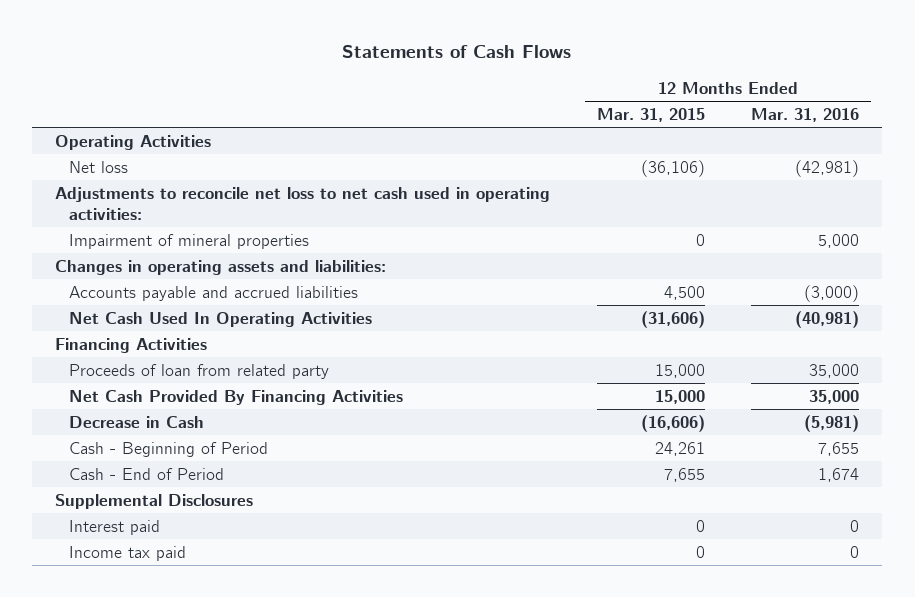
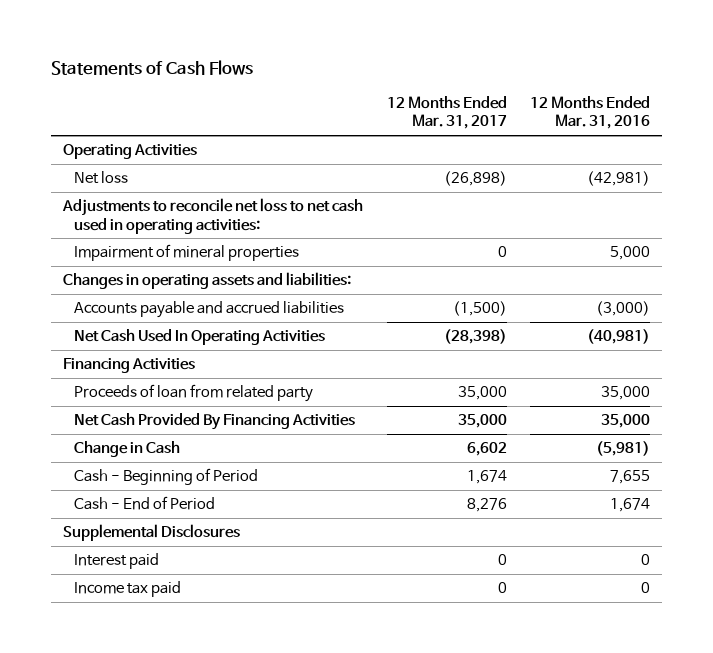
[596,107,705,122] Mar. 31, 2015 -> none
none -> [386,96,507,130] 12 Months Ended Mar. 31, 2017
[69,415,205,428] Decrease in Cash -> [73,441,180,458] Change in Cash

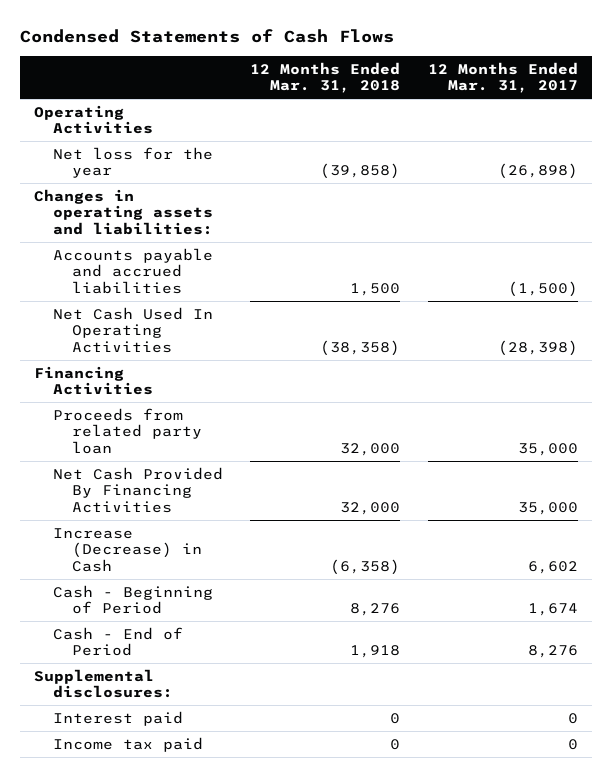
[51,60,254,76] Statements of Cash Flows -> [20,29,395,44] Condensed Statements of Cash Flows
[530,96,651,130] 12 Months Ended Mar. 31, 2016 -> none
none -> [250,61,401,94] 12 Months Ended Mar. 31, 2018
[61,198,363,234] Adjustments to reconcile net loss to net cash used in operating activities: -> none
[73,244,299,262] Impairment of mineral properties -> none
[73,171,128,185] Net loss -> [53,146,214,179] Net loss for the year
[73,384,313,403] Proceeds of loan from related party -> [53,407,203,454] Proceeds from related party loan
[73,441,180,458] Change in Cash -> [53,527,203,572] Increase (Decrease) in Cash
[62,524,240,542] Supplemental Disclosures -> [33,668,174,699] Supplemental disclosures:

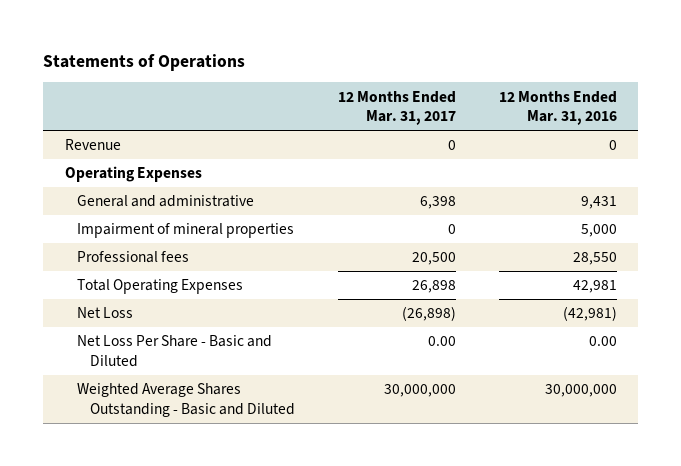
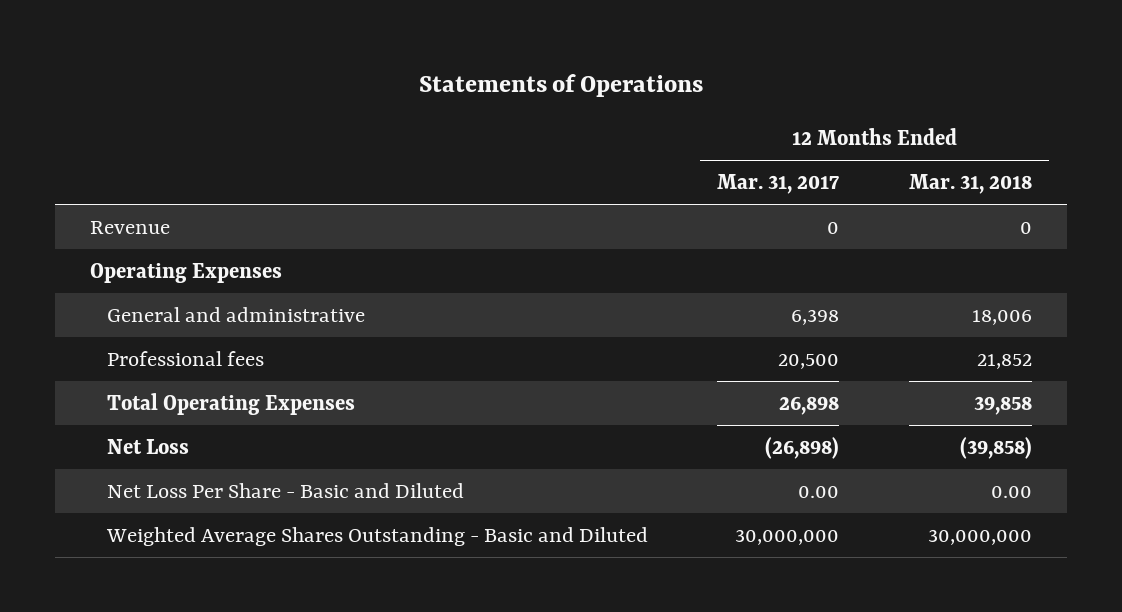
[498,90,617,126] 12 Months Ended Mar. 31, 2016 -> none
none -> [908,174,1032,195] Mar. 31, 2018
[77,223,295,239] Impairment of mineral properties -> none

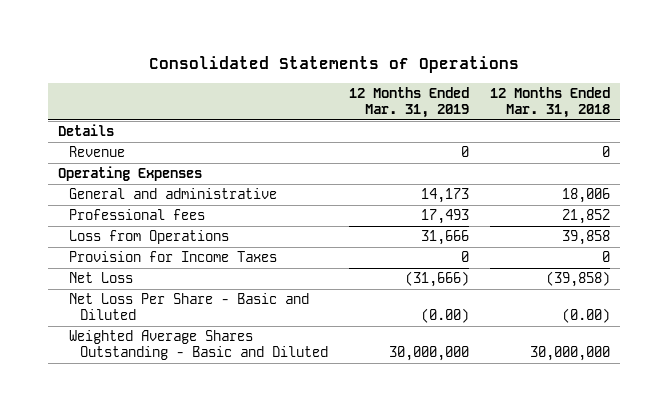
[418,73,703,97] Statements of Operations -> [149,56,520,74] Consolidated Statements of Operations
[717,174,840,195] Mar. 31, 2017 -> none
none -> [349,87,470,119] 12 Months Ended Mar. 31, 2019
none -> [58,124,115,137] Details
[106,392,355,415] Total Operating Expenses -> [69,230,230,245] Loss from Operations
none -> [69,251,278,263] Provision for Income Taxes
[990,485,1032,498] 0.00 -> [561,308,610,324] (0.00)

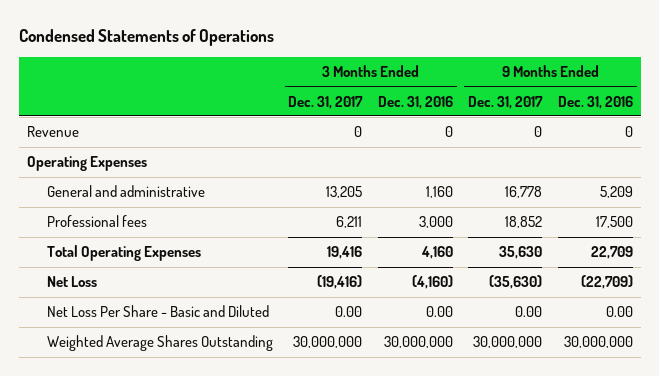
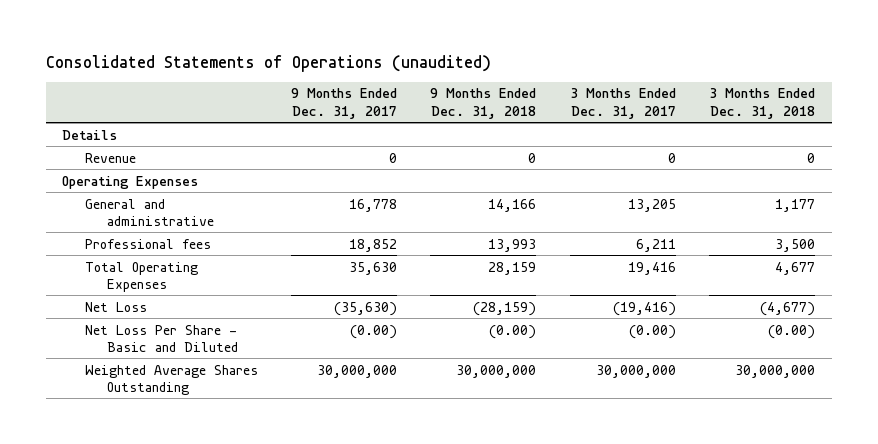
[18,28,274,46] Condensed Statements of Operations -> [45,54,491,72] Consolidated Statements of Operations (unaudited)
[377,95,453,109] Dec. 31, 2016 -> none
[557,95,633,109] Dec. 31, 2016 -> none
none -> [430,88,537,119] 9 Months Ended Dec. 31, 2018
none -> [709,88,816,119] 3 Months Ended Dec. 31, 2018
none -> [62,129,118,140] Details
[335,306,363,318] 0.00 -> [628,324,676,339] (0.00)
[515,306,543,318] 0.00 -> [349,324,397,339] (0.00)

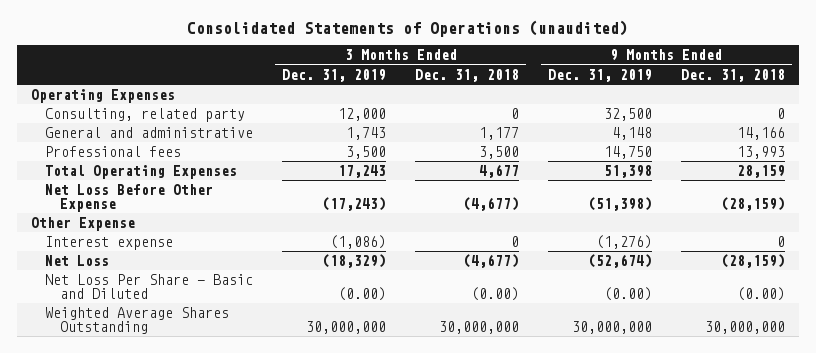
[290,88,397,119] 9 Months Ended Dec. 31, 2017 -> none
[569,88,676,119] 3 Months Ended Dec. 31, 2017 -> none
none -> [282,68,387,82] Dec. 31, 2019
none -> [547,68,652,82] Dec. 31, 2019
[62,129,118,140] Details -> none
[84,152,136,163] Revenue -> none
none -> [45,107,246,122] Consulting, related party
none -> [45,183,214,212] Net Loss Before Other Expense
none -> [30,216,135,231] Other Expense
none -> [45,235,174,250] Interest expense

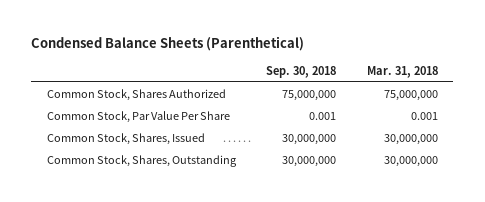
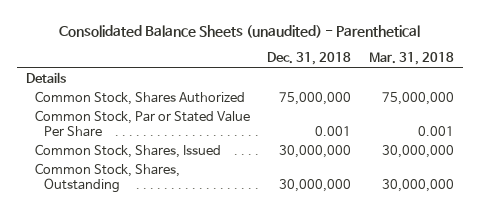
[31,36,305,52] Condensed Balance Sheets (Parenthetical) -> [58,24,420,38] Consolidated Balance Sheets (unaudited) - Parenthetical
[266,65,337,78] Sep. 30, 2018 -> none
none -> [267,52,352,66] Dec. 31, 2018
none -> [25,72,66,84] Details
[46,111,230,124] Common Stock, Par Value Per Share -> [34,110,250,138] Common Stock, Par or Stated Value Per Share

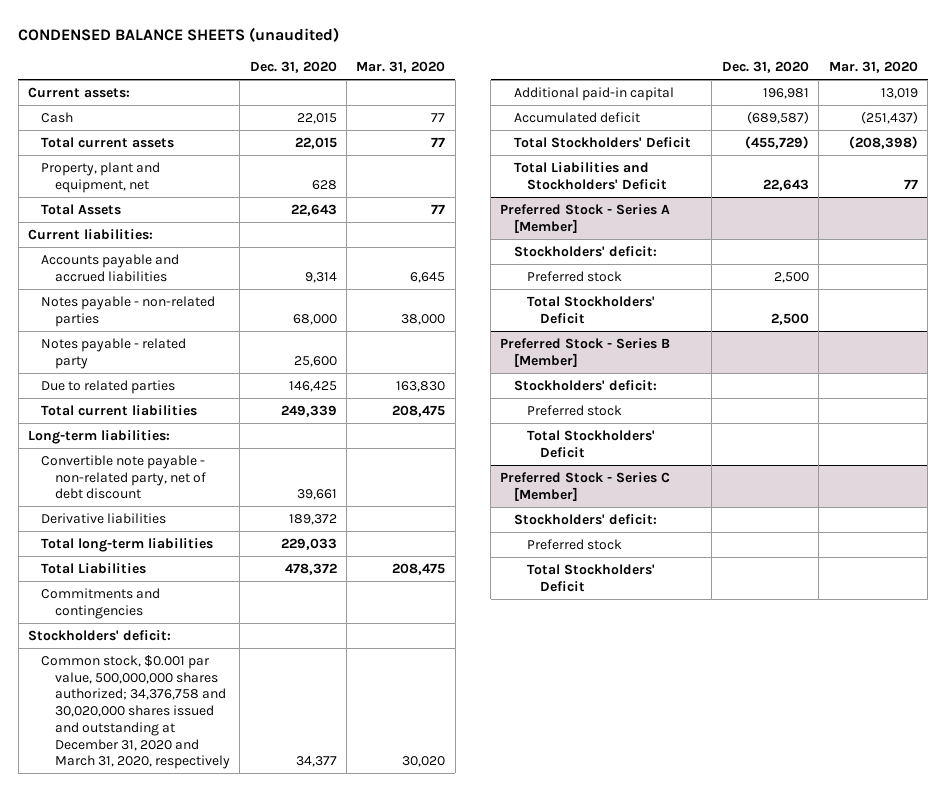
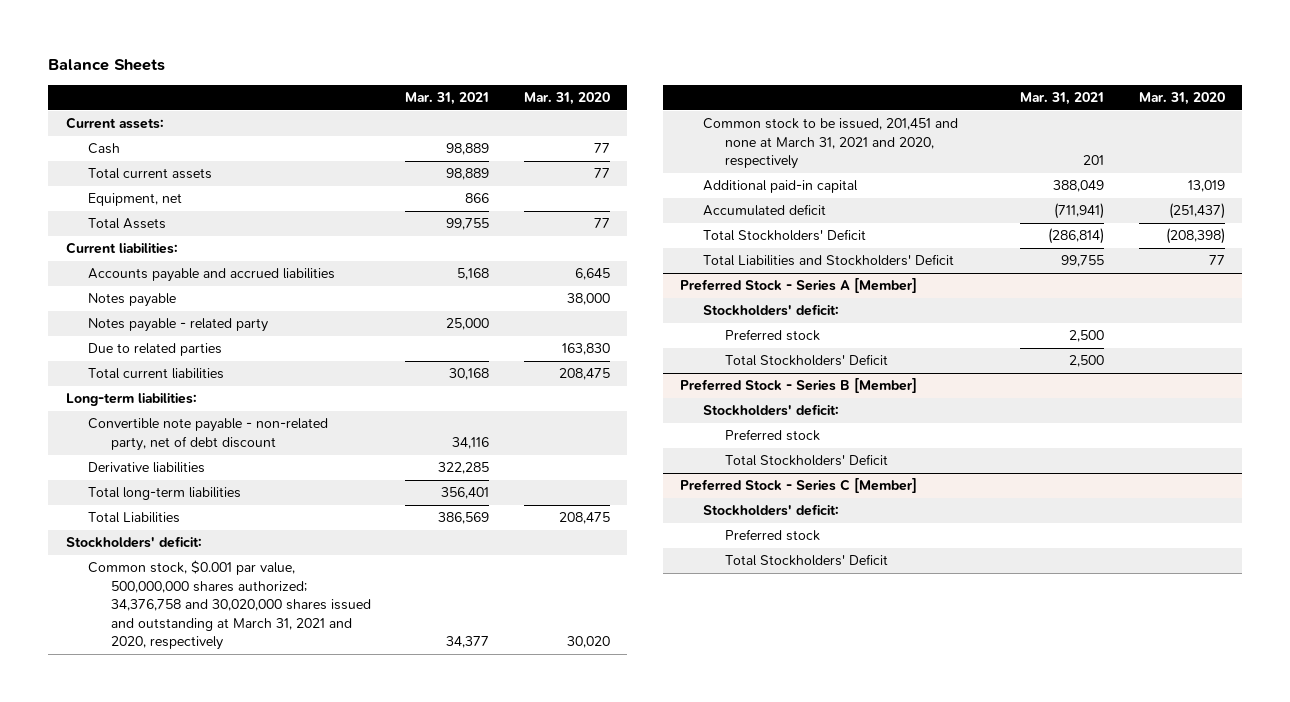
[18,27,340,43] CONDENSED BALANCE SHEETS (unaudited) -> [48,59,166,72] Balance Sheets
[249,61,337,74] Dec. 31, 2020 -> none
none -> [405,92,490,106] Mar. 31, 2021
[41,161,161,193] Property, plant and equipment, net -> [88,193,183,207] Equipment, net
[41,295,216,327] Notes payable - non-related parties -> [88,293,177,308] Notes payable
[41,587,161,619] Commitments and contingencies -> none
[41,654,230,770] Common stock, $0.001 par value, 500,000,000 shares authorized; 34,376,758 and 30,020,000 shares issued and outstanding at December 31, 2020 and March 31, 2020, respectively -> [88,560,371,650] Common stock, $0.001 par value, 500,000,000 shares authorized; 34,376,758 and 30,020,000 shares issued and outstanding at March 31, 2021 and 2020, respectively
none -> [702,118,958,170] Common stock to be issued, 201,451 and none at March 31, 2021 and 2020, respectively

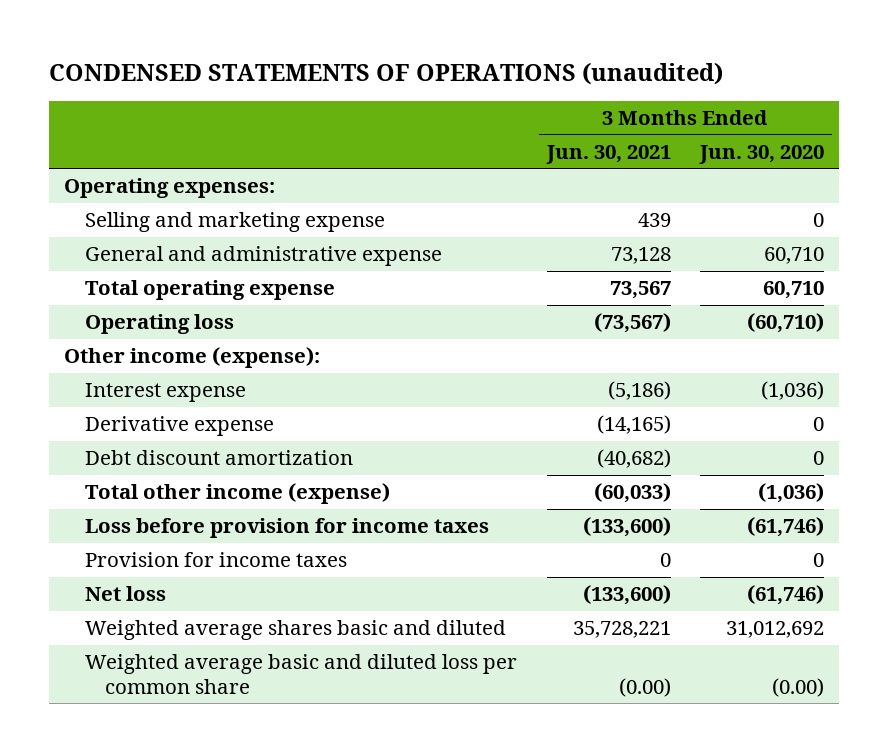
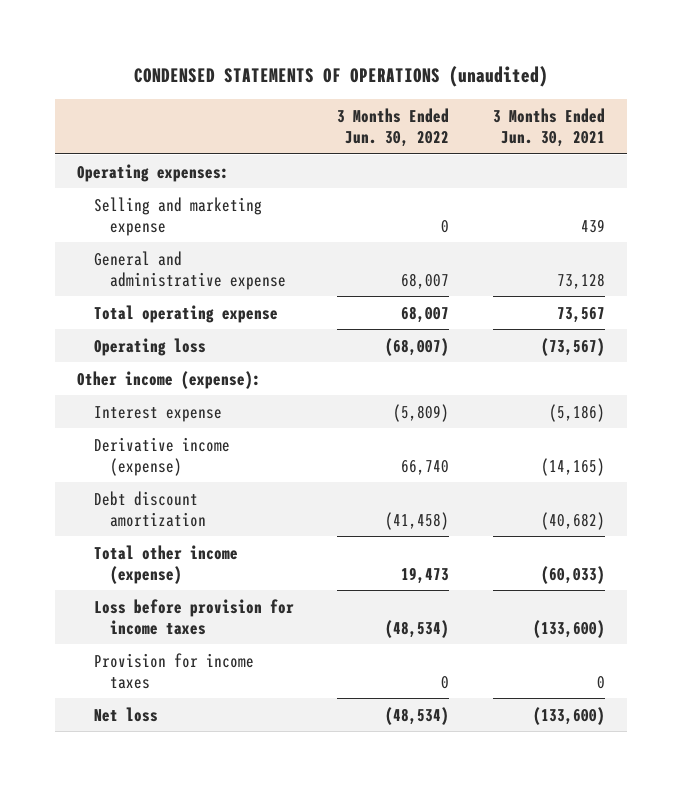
[699,144,825,164] Jun. 30, 2020 -> none
none -> [337,107,450,147] 3 Months Ended Jun. 30, 2022
[84,416,274,437] Derivative expense -> [93,436,230,476] Derivative income (expense)
[84,620,506,641] Weighted average shares basic and diluted -> none
[84,654,517,694] Weighted average basic and diluted loss per common share -> none

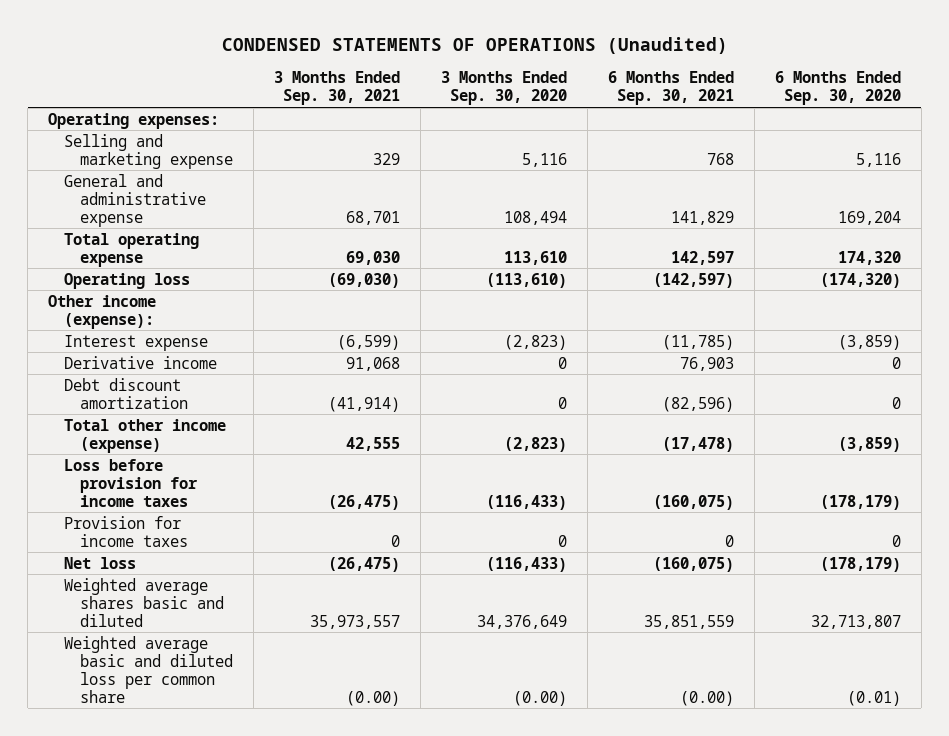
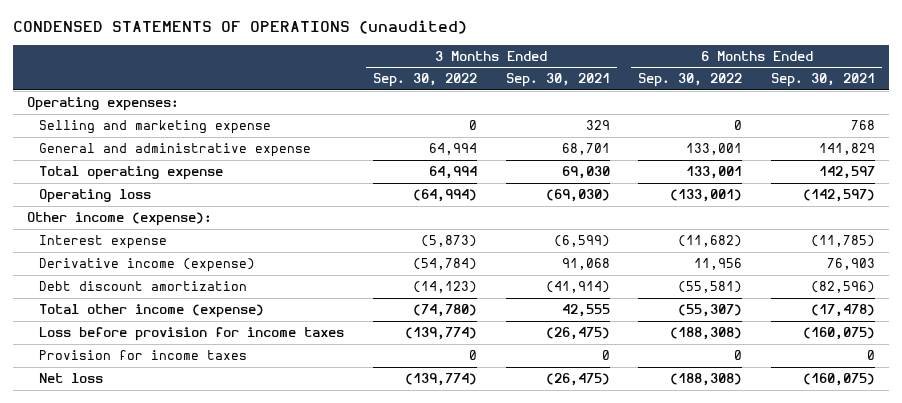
[221,37,728,55] CONDENSED STATEMENTS OF OPERATIONS (Unaudited) -> [12,20,467,35] CONDENSED STATEMENTS OF OPERATIONS (unaudited)
[440,71,567,106] 3 Months Ended Sep. 30, 2020 -> none
[774,71,901,106] 6 Months Ended Sep. 30, 2020 -> none
none -> [372,73,477,88] Sep. 30, 2022
none -> [638,73,743,88] Sep. 30, 2022
[64,355,218,369] Derivative income -> [39,257,256,272] Derivative income (expense)
[64,577,225,627] Weighted average shares basic and diluted -> none
[64,635,234,703] Weighted average basic and diluted loss per common share -> none

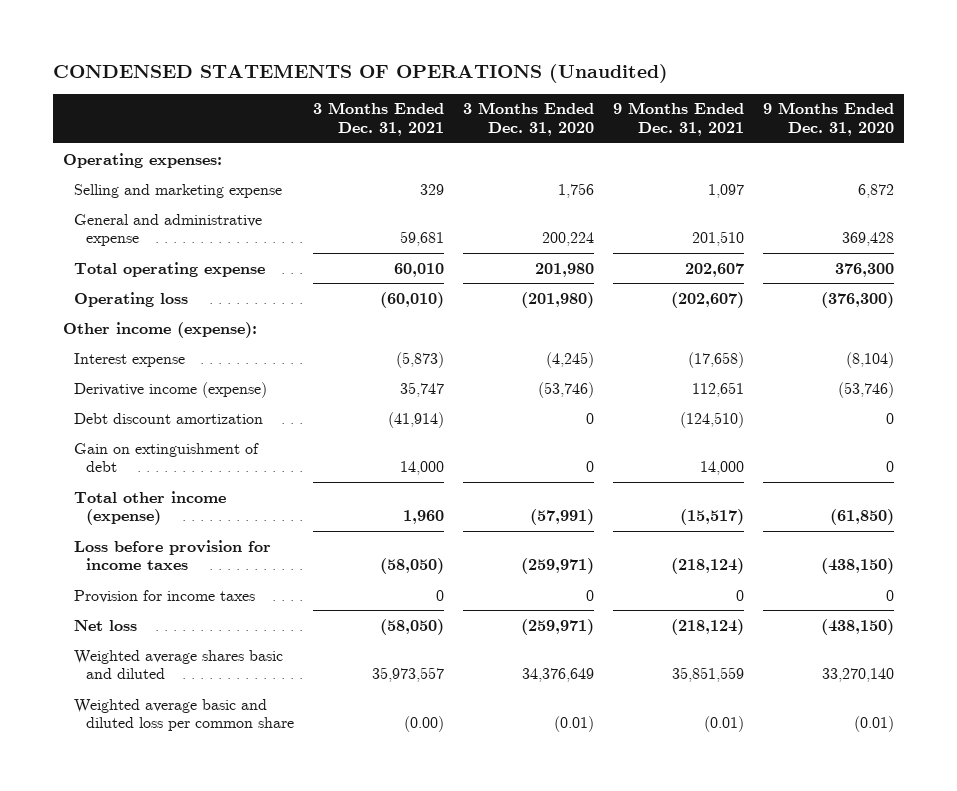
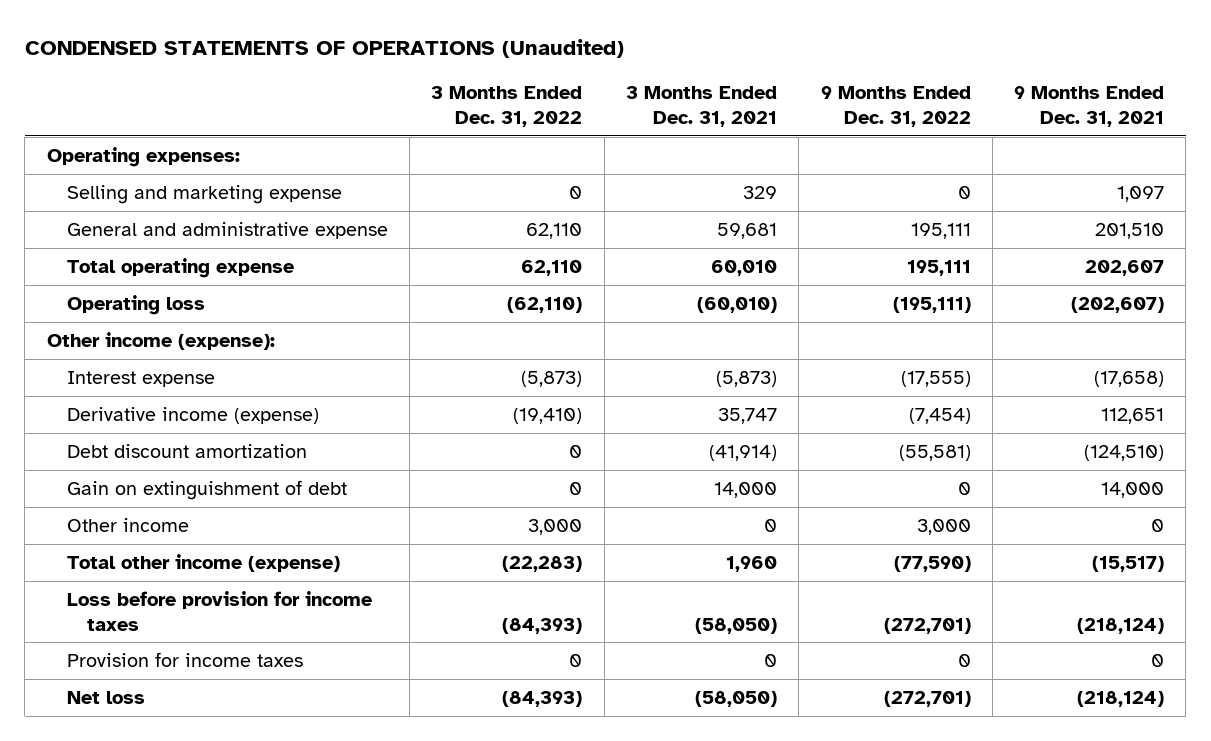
[462,102,594,137] 3 Months Ended Dec. 31, 2020 -> none
[763,102,895,137] 9 Months Ended Dec. 31, 2020 -> none
none -> [431,86,583,127] 3 Months Ended Dec. 31, 2022
none -> [820,86,971,127] 9 Months Ended Dec. 31, 2022
none -> [66,517,189,532] Other income
[74,649,284,680] Weighted average shares basic and diluted -> none
[74,698,294,732] Weighted average basic and diluted loss per common share -> none

